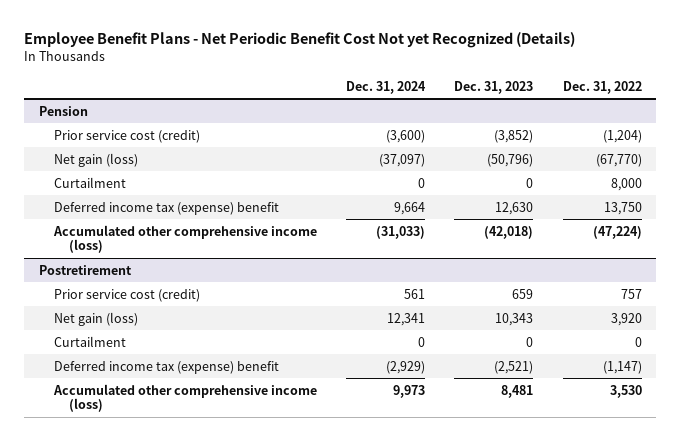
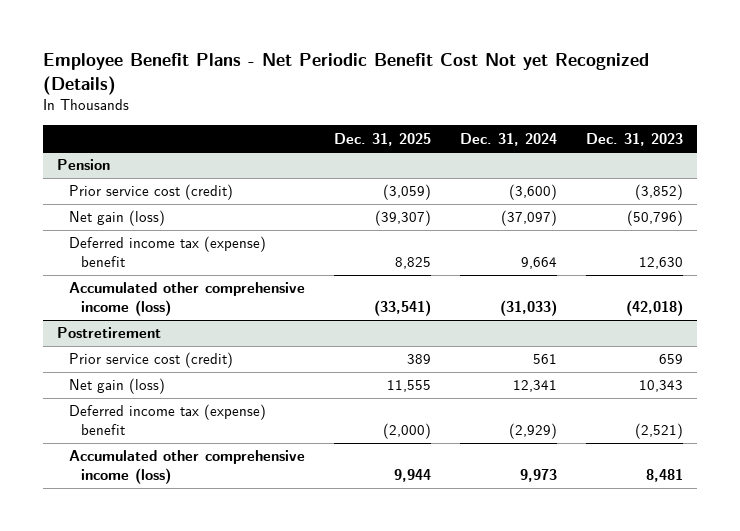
[562,80,642,94] Dec. 31, 2022 -> none
none -> [333,132,431,146] Dec. 31, 2025
[54,176,127,188] Curtailment -> none
[54,335,127,347] Curtailment -> none

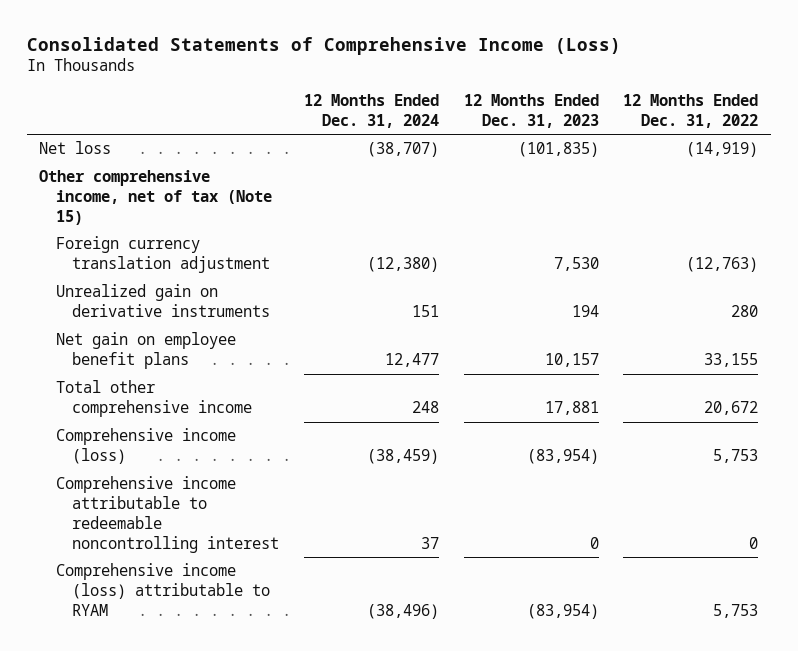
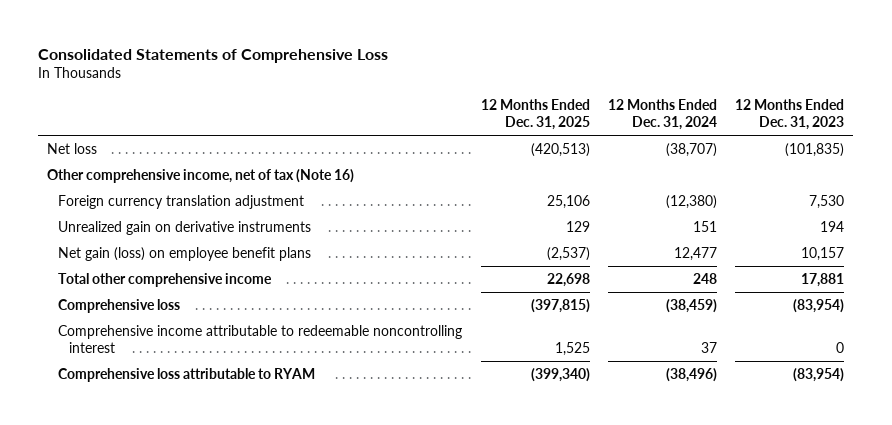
[26,36,621,55] Consolidated Statements of Comprehensive Income (Loss) -> [38,48,389,63] Consolidated Statements of Comprehensive Loss
[623,94,759,128] 12 Months Ended Dec. 31, 2022 -> none
none -> [480,99,590,131] 12 Months Ended Dec. 31, 2025
[39,170,272,226] Other comprehensive income, net of tax (Note 15) -> [47,169,355,184] Other comprehensive income, net of tax (Note 16)
[55,332,236,370] Net gain on employee benefit plans -> [58,247,312,262] Net gain (loss) on employee benefit plans
[55,428,236,465] Comprehensive income (loss) -> [58,299,181,314] Comprehensive loss
[55,563,270,617] Comprehensive income (loss) attributable to RYAM -> [58,368,316,383] Comprehensive loss attributable to RYAM

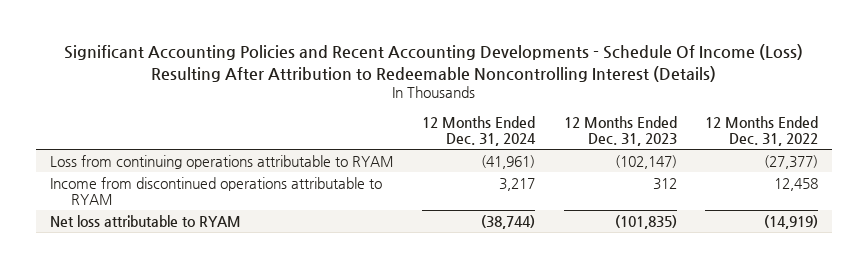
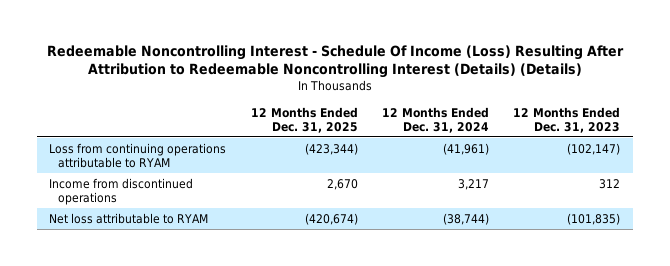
[64,44,804,82] Significant Accounting Policies and Recent Accounting Developments - Schedule Of Income (Loss) Resulting After Attribution to Redeemable Noncontrolling Interest (Details) -> [46,44,624,79] Redeemable Noncontrolling Interest - Schedule Of Income (Loss) Resulting After Attribution to Redeemable Noncontrolling Interest (Details) (Details)
[704,115,818,147] 12 Months Ended Dec. 31, 2022 -> none
none -> [250,106,358,133] 12 Months Ended Dec. 31, 2025
[50,176,383,206] Income from discontinued operations attributable to RYAM -> [49,177,194,205] Income from discontinued operations

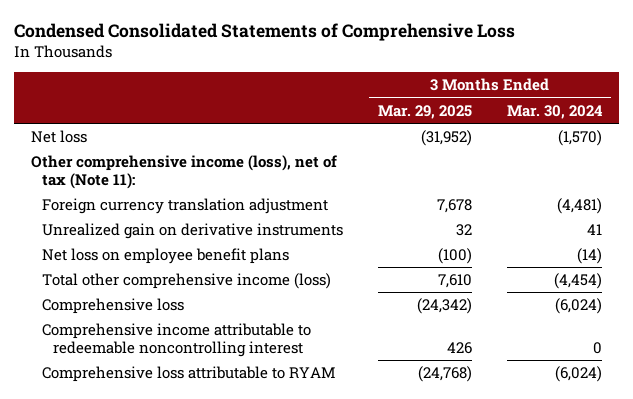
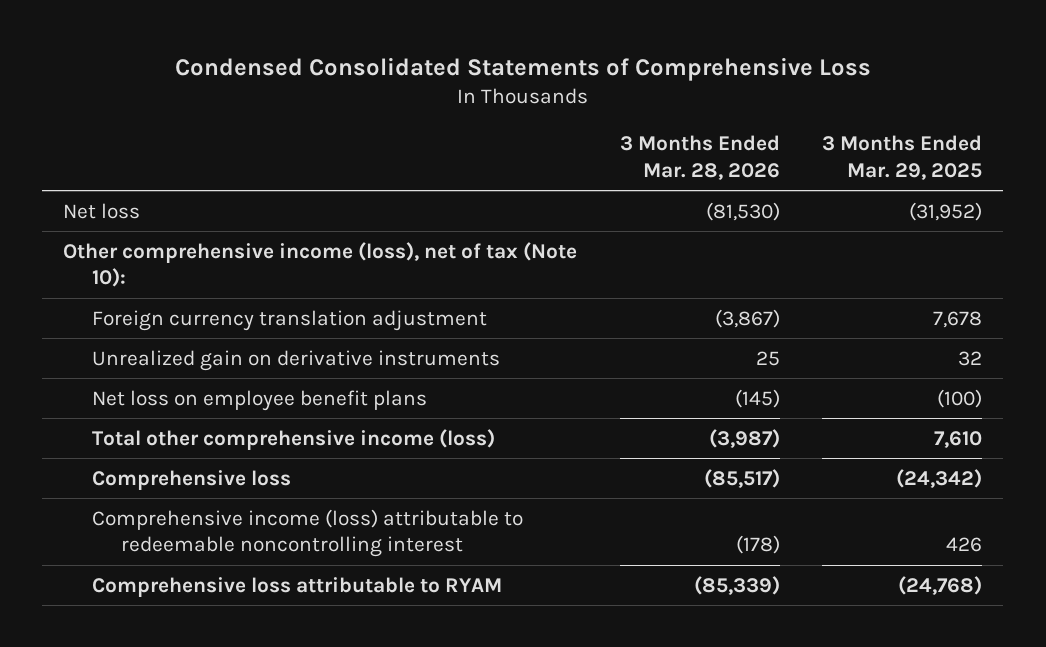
[506,104,603,119] Mar. 30, 2024 -> none
none -> [619,135,780,180] 3 Months Ended Mar. 28, 2026
[31,155,338,190] Other comprehensive income (loss), net of tax (Note 11): -> [63,241,578,288] Other comprehensive income (loss), net of tax (Note 10):
[42,323,312,358] Comprehensive income attributable to redeemable noncontrolling interest -> [92,508,524,558] Comprehensive income (loss) attributable to redeemable noncontrolling interest

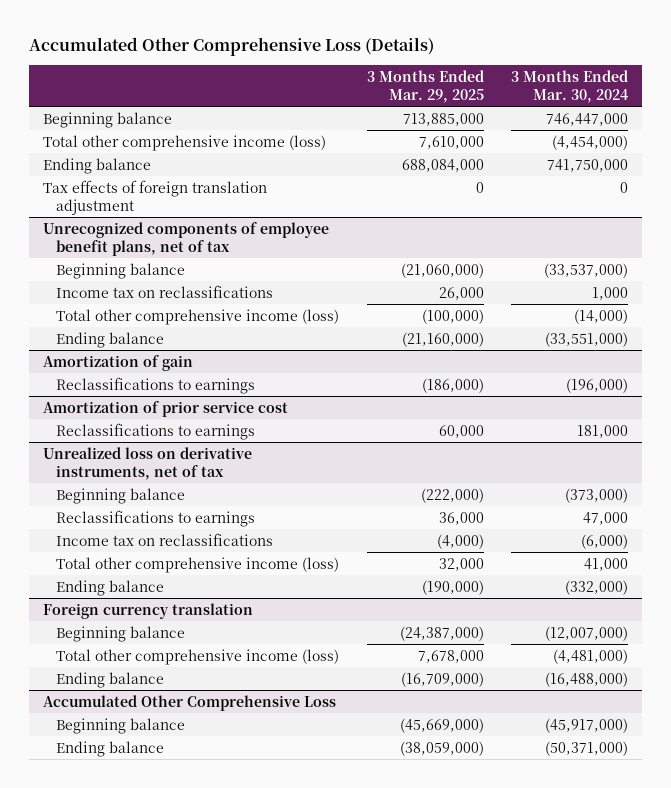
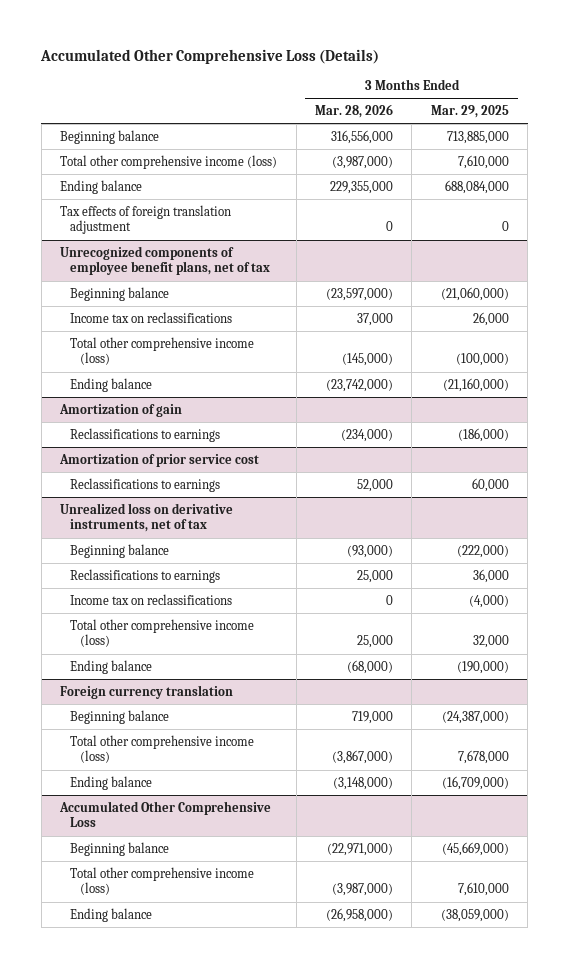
[511,69,629,103] 3 Months Ended Mar. 30, 2024 -> none
none -> [314,104,393,119] Mar. 28, 2026
none -> [69,866,254,896] Total other comprehensive income (loss)

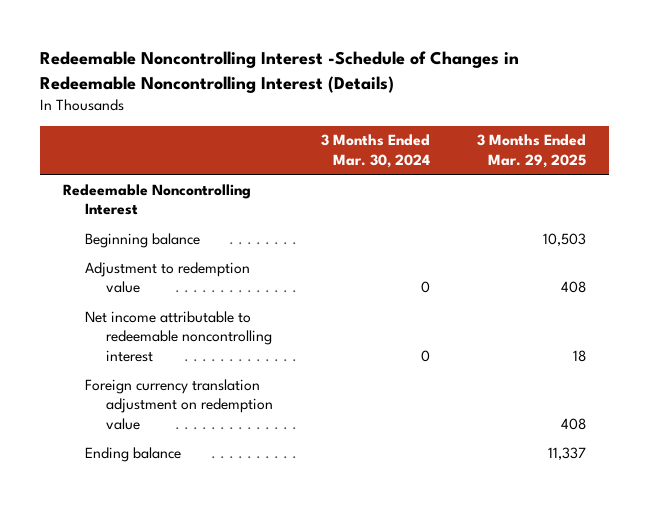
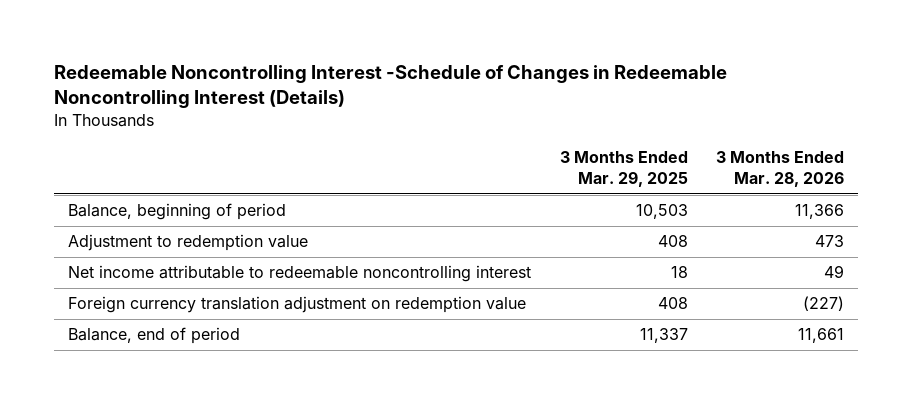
[320,134,430,168] 3 Months Ended Mar. 30, 2024 -> none
none -> [716,151,845,188] 3 Months Ended Mar. 28, 2026
[63,183,252,216] Redeemable Noncontrolling Interest -> none
[84,232,200,248] Beginning balance -> [68,203,287,221] Balance, beginning of period
[84,446,181,462] Ending balance -> [68,327,241,345] Balance, end of period

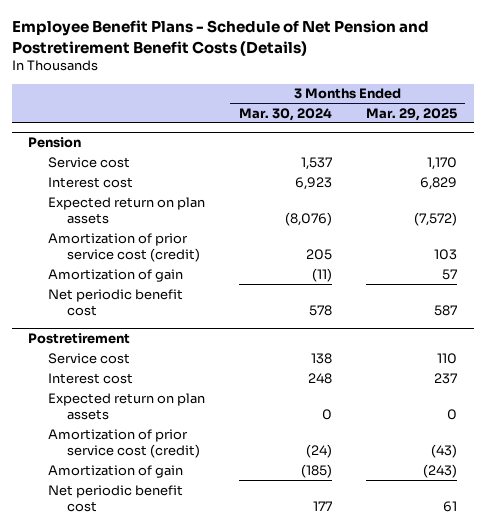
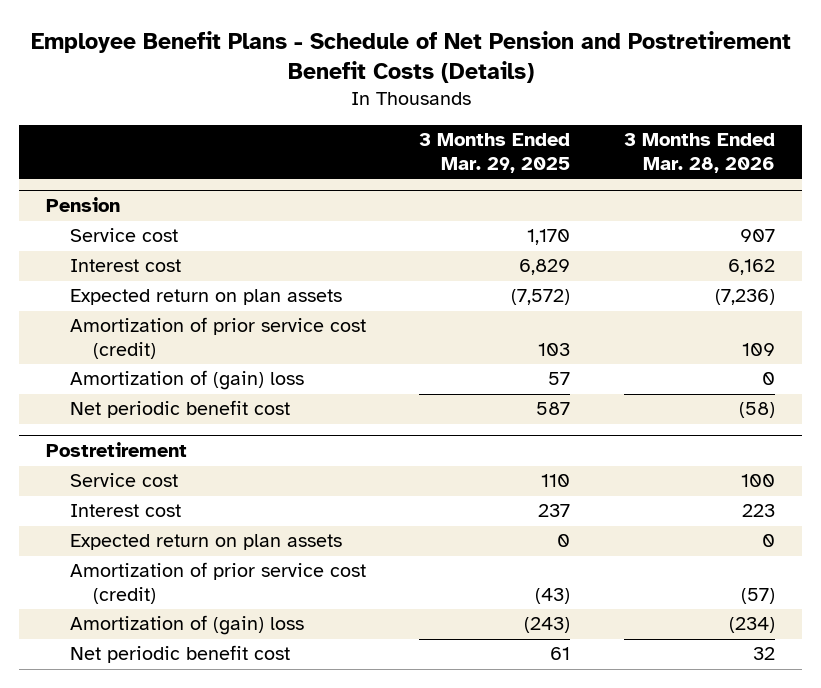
[238,107,332,121] Mar. 30, 2024 -> none
none -> [624,133,776,173] 3 Months Ended Mar. 28, 2026
[47,268,183,282] Amortization of gain -> [69,370,304,391] Amortization of (gain) loss
[47,464,183,478] Amortization of gain -> [69,615,304,636] Amortization of (gain) loss

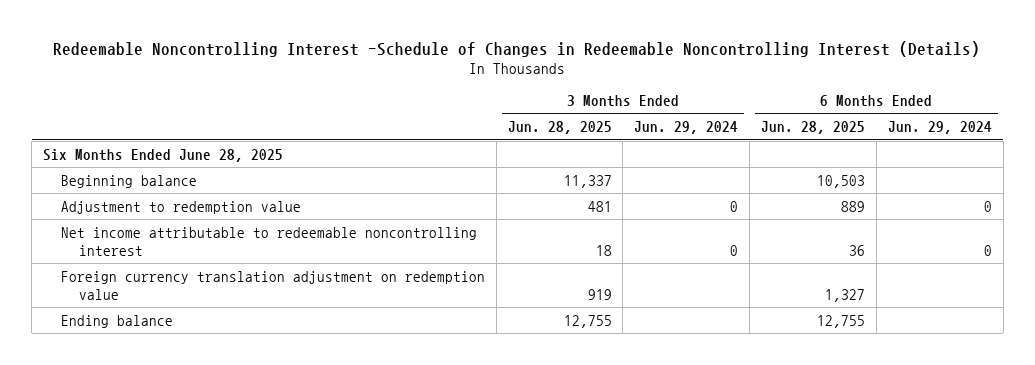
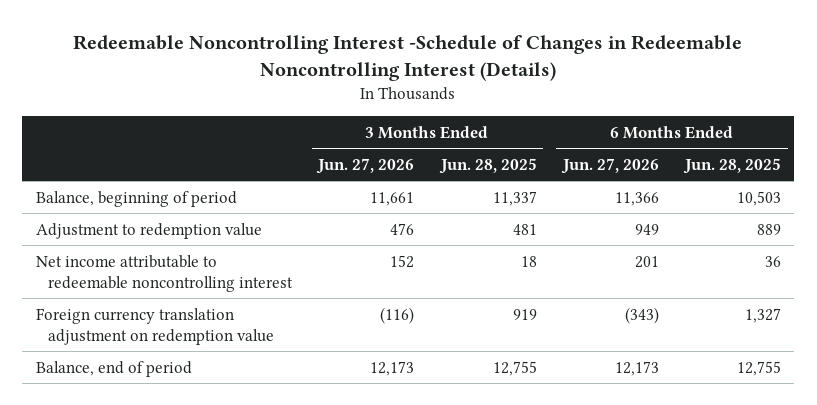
[634,121,739,135] Jun. 29, 2024 -> none
[887,121,992,135] Jun. 29, 2024 -> none
none -> [316,157,415,174] Jun. 27, 2026
none -> [560,157,659,174] Jun. 27, 2026
[42,148,283,162] Six Months Ended June 28, 2025 -> none
[60,174,197,188] Beginning balance -> [35,190,237,207] Balance, beginning of period
[60,314,173,328] Ending balance -> [35,360,192,377] Balance, end of period

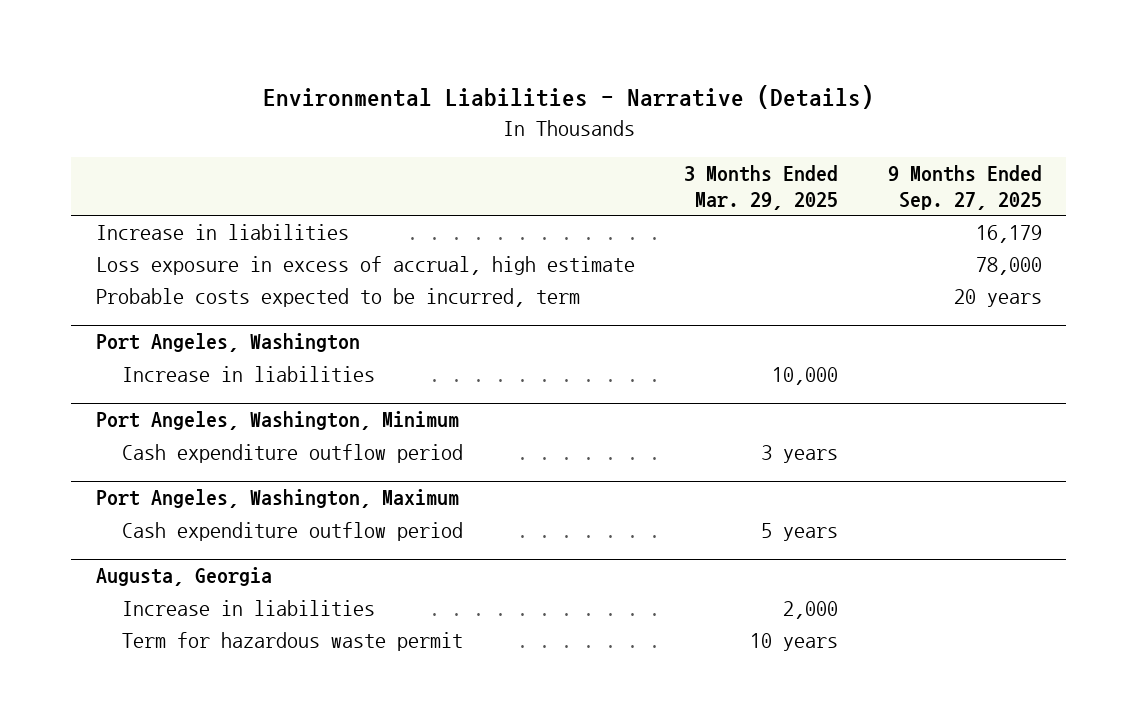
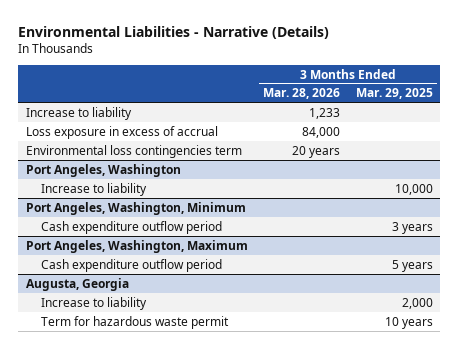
[887,165,1042,211] 9 Months Ended Sep. 27, 2025 -> none
none -> [263,88,341,100] Mar. 28, 2026
[95,224,349,241] Increase in liabilities -> [25,106,132,120] Increase to liability
[95,256,635,276] Loss exposure in excess of accrual, high estimate -> [25,125,218,139] Loss exposure in excess of accrual
[95,288,580,308] Probable costs expected to be incurred, term -> [25,144,242,158] Environmental loss contingencies term
[121,366,375,383] Increase in liabilities -> [41,182,148,196] Increase to liability
[121,600,375,617] Increase in liabilities -> [41,296,148,310] Increase to liability

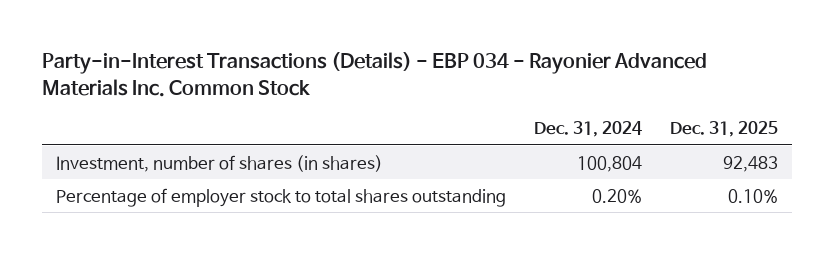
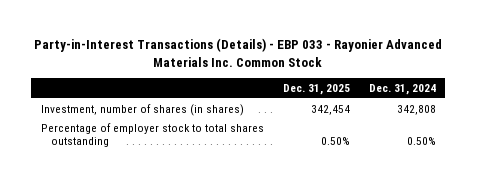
[41,52,707,97] Party-in-Interest Transactions (Details) - EBP 034 - Rayonier Advanced Materials Inc. Common Stock -> [34,38,443,67] Party-in-Interest Transactions (Details) - EBP 033 - Rayonier Advanced Materials Inc. Common Stock
[576,155,642,172] 100,804 -> [396,104,436,115] 342,808
[723,155,779,172] 92,483 -> [310,104,350,115] 342,454
[591,188,642,203] 0.20% -> [406,137,436,146] 0.50%
[728,188,779,203] 0.10% -> [320,137,350,146] 0.50%

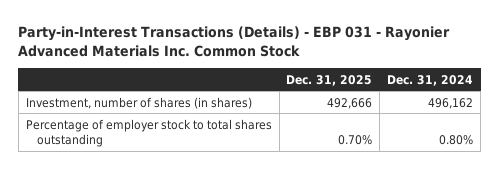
[34,38,443,67] Party-in-Interest Transactions (Details) - EBP 033 - Rayonier Advanced Materials Inc. Common Stock -> [18,26,451,57] Party-in-Interest Transactions (Details) - EBP 031 - Rayonier Advanced Materials Inc. Common Stock
[310,104,350,115] 342,454 -> [327,97,373,109] 492,666
[396,104,436,115] 342,808 -> [428,97,474,109] 496,162
[320,137,350,146] 0.50% -> [338,135,373,146] 0.70%
[406,137,436,146] 0.50% -> [439,135,474,146] 0.80%

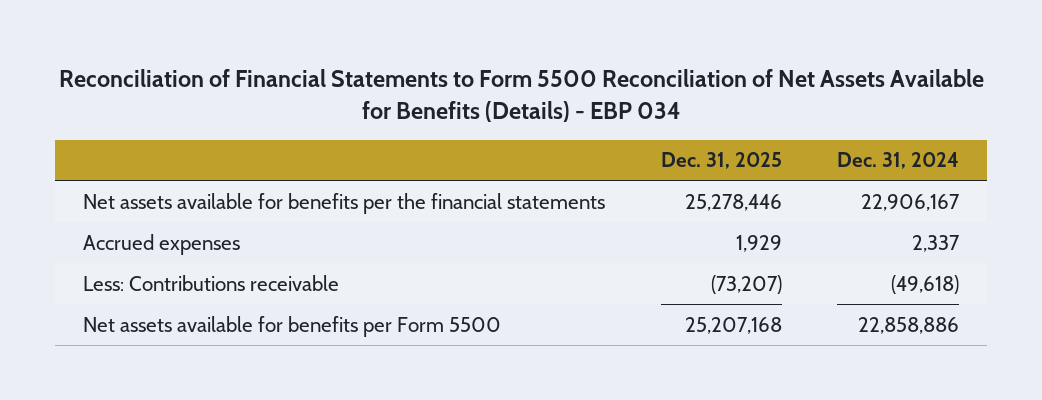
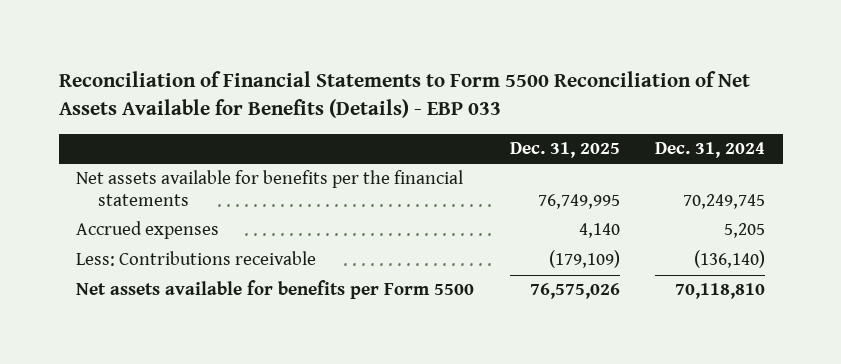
[59,69,985,123] Reconciliation of Financial Statements to Form 5500 Reconciliation of Net Assets Available for Benefits (Details) - EBP 034 -> [58,71,750,119] Reconciliation of Financial Statements to Form 5500 Reconciliation of Net Assets Available for Benefits (Details) - EBP 033
[684,193,782,211] 25,278,446 -> [537,194,620,210] 76,749,995
[861,193,961,211] 22,906,167 -> [682,194,765,210] 70,249,745
[735,234,782,252] 1,929 -> [578,223,620,239] 4,140
[912,234,961,252] 2,337 -> [723,223,765,239] 5,205
[710,274,782,294] (73,207) -> [548,250,620,269] (179,109)
[891,274,960,294] (49,618) -> [693,250,765,269] (136,140)
[684,316,782,334] 25,207,168 -> [529,283,620,300] 76,575,026
[858,316,960,334] 22,858,886 -> [674,283,765,300] 70,118,810

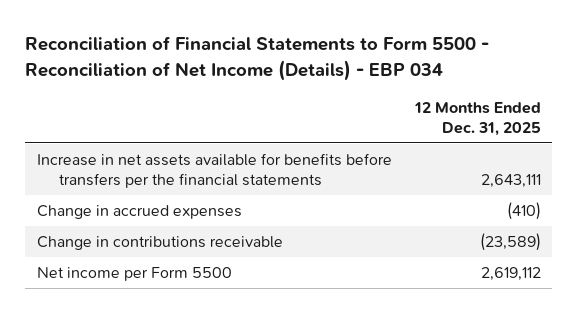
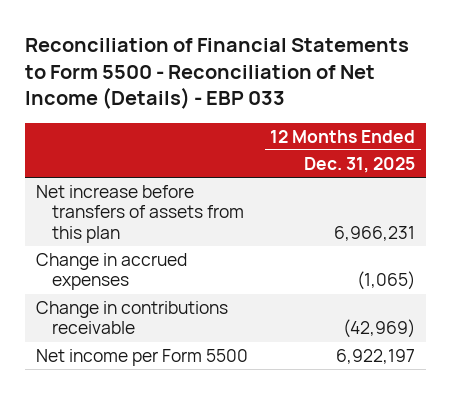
[25,36,490,81] Reconciliation of Financial Statements to Form 5500 - Reconciliation of Net Income (Details) - EBP 034 -> [25,37,410,110] Reconciliation of Financial Statements to Form 5500 - Reconciliation of Net Income (Details) - EBP 033
[36,152,392,189] Increase in net assets available for benefits before transfers per the financial statements -> [36,184,245,243] Net increase before transfers of assets from this plan
[480,174,541,189] 2,643,111 -> [334,225,416,241] 6,966,231
[506,201,541,220] (410) -> [357,271,416,291] (1,065)
[479,232,541,251] (23,589) -> [343,319,416,339] (42,969)
[480,266,541,281] 2,619,112 -> [336,348,416,364] 6,922,197

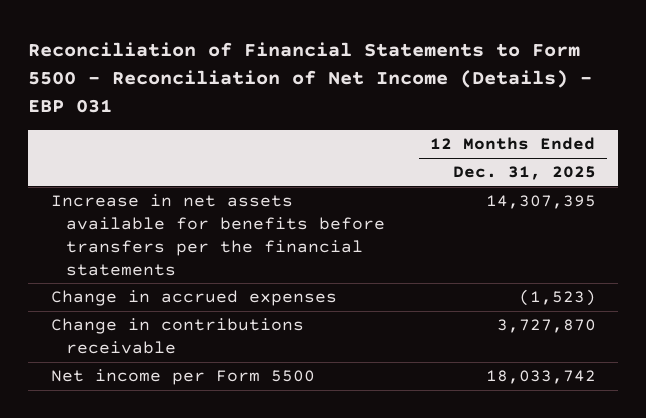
[25,37,410,110] Reconciliation of Financial Statements to Form 5500 - Reconciliation of Net Income (Details) - EBP 033 -> [27,41,592,113] Reconciliation of Financial Statements to Form 5500 - Reconciliation of Net Income (Details) - EBP 031
[36,184,245,243] Net increase before transfers of assets from this plan -> [50,194,386,276] Increase in net assets available for benefits before transfers per the financial statements
[334,225,416,241] 6,966,231 -> [485,195,596,210] 14,307,395
[357,271,416,291] (1,065) -> [518,289,596,307] (1,523)
[343,319,416,339] (42,969) -> [496,319,596,334] 3,727,870
[336,348,416,364] 6,922,197 -> [485,370,596,385] 18,033,742

